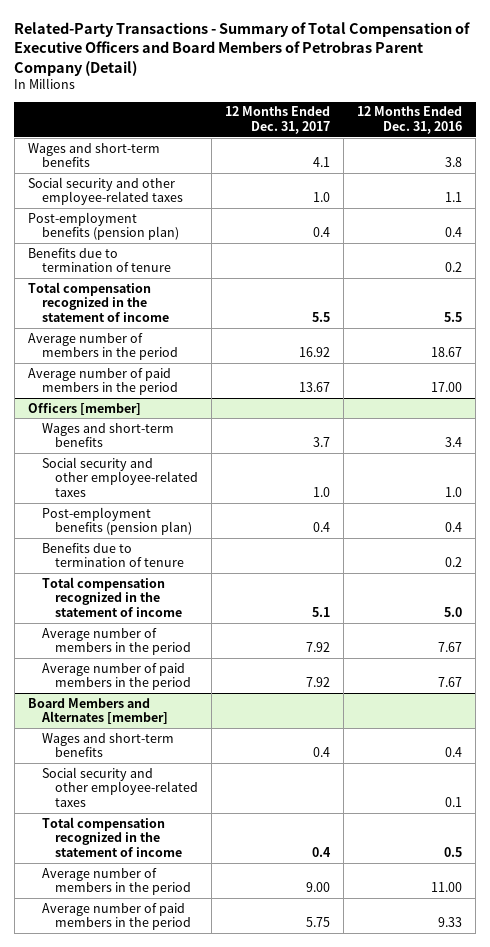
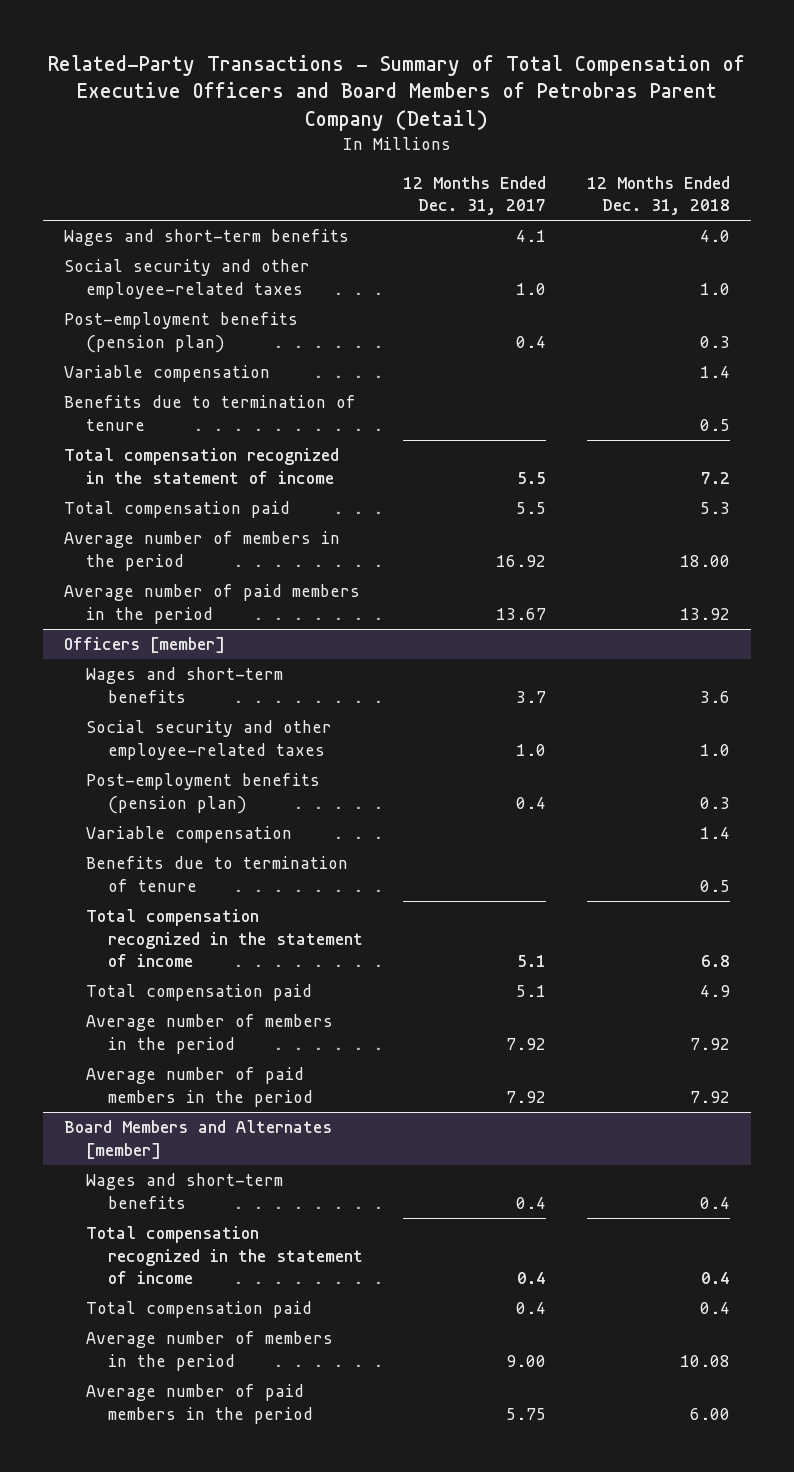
[357,106,463,135] 12 Months Ended Dec. 31, 2016 -> none
none -> [587,175,731,216] 12 Months Ended Dec. 31, 2018
none -> [63,365,270,383] Variable compensation
none -> [63,501,290,519] Total compensation paid
none -> [85,826,292,844] Variable compensation
none -> [85,984,312,1002] Total compensation paid
[41,766,199,808] Social security and other employee-related taxes -> none
none -> [85,1301,312,1319] Total compensation paid

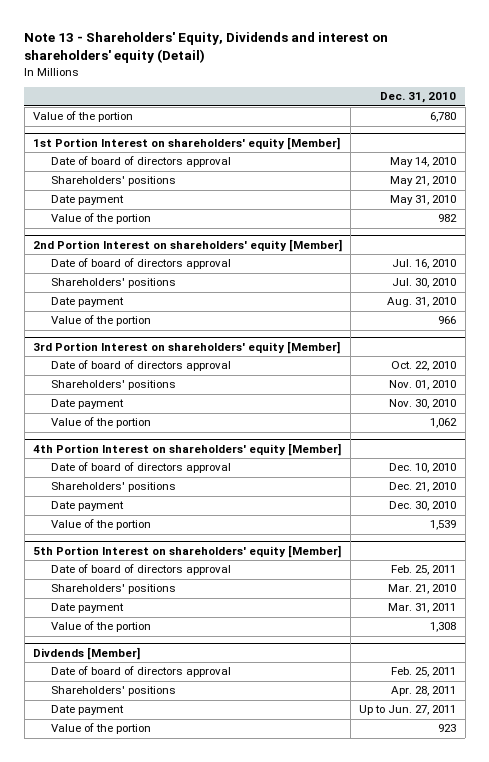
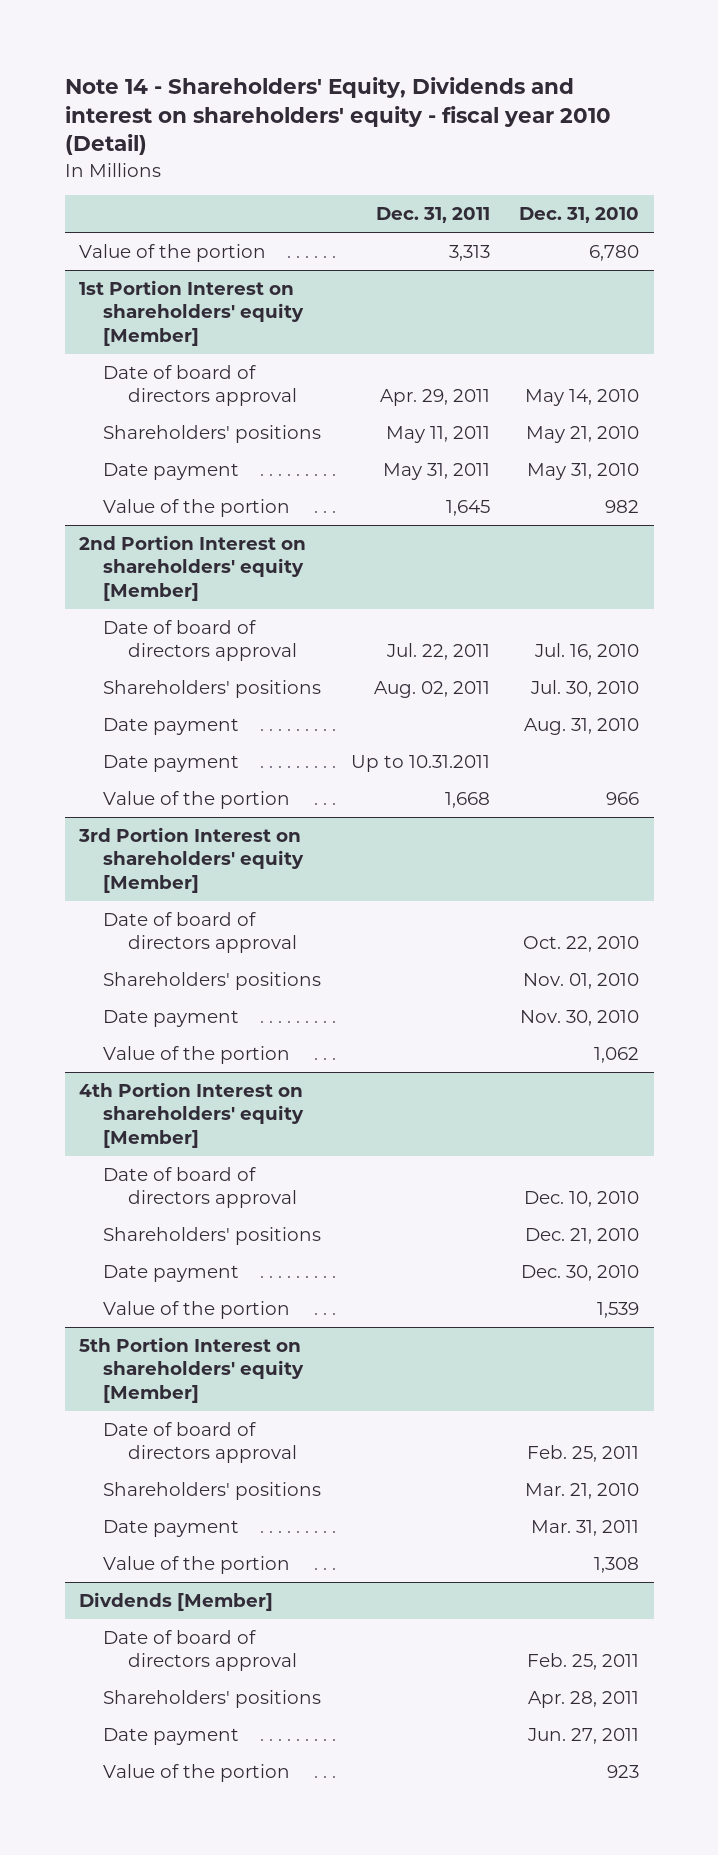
[24,32,389,63] Note 13 - Shareholders' Equity, Dividends and interest on shareholders' equity (Detail) -> [64,76,611,156] Note 14 - Shareholders' Equity, Dividends and interest on shareholders' equity - fiscal year 2010 (Detail)
none -> [375,207,490,224] Dec. 31, 2011
none -> [103,755,240,773] Date payment
[359,705,457,716] Up to Jun. 27, 2011 -> [527,1728,640,1745] Jun. 27, 2011

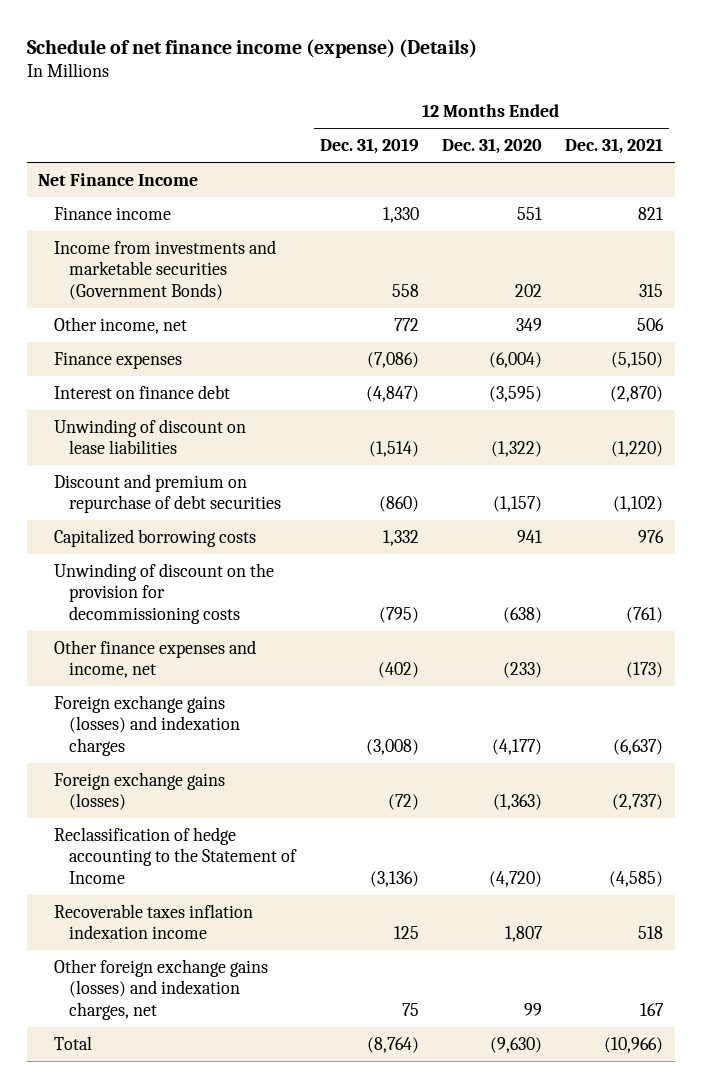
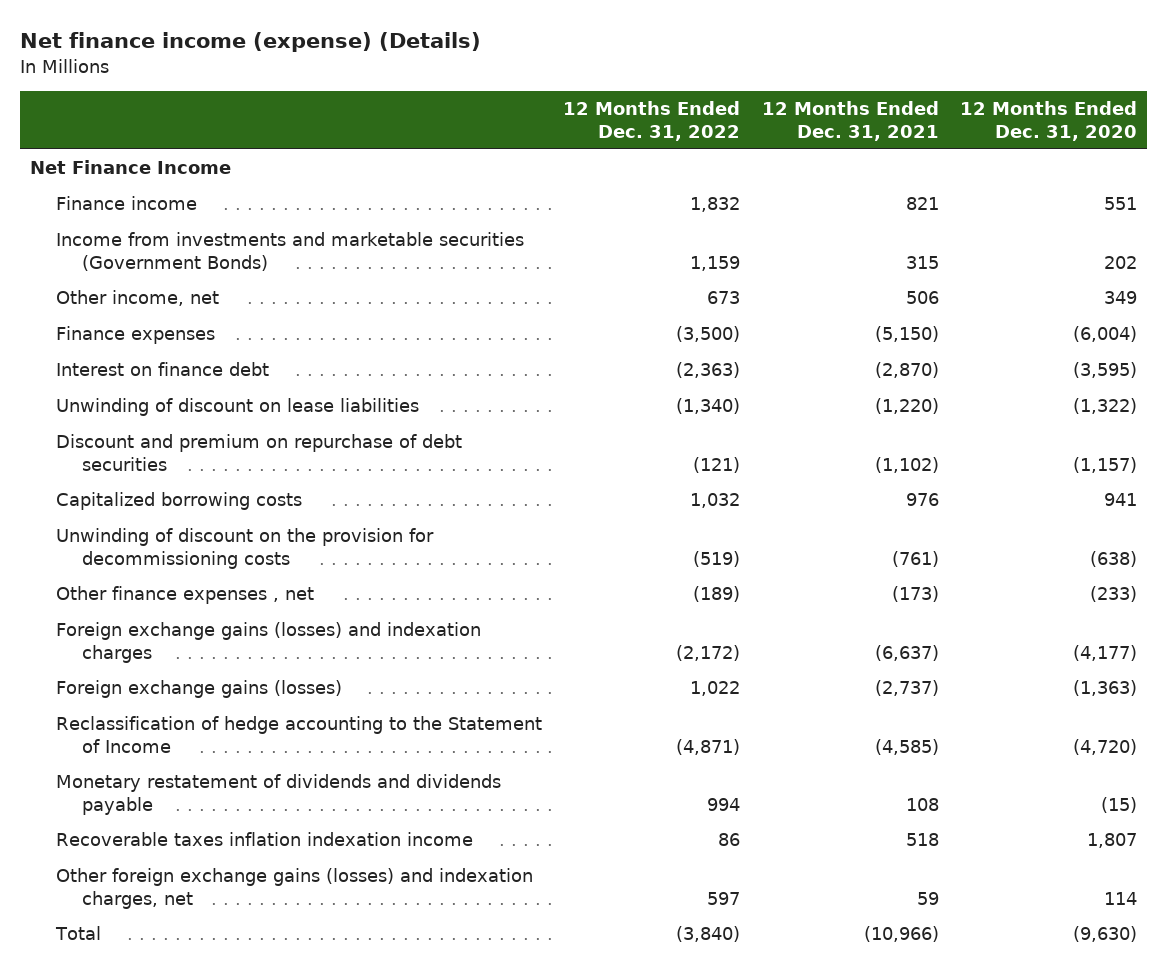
[26,38,477,58] Schedule of net finance income (expense) (Details) -> [19,32,481,53] Net finance income (expense) (Details)
[319,138,419,155] Dec. 31, 2019 -> none
none -> [563,101,741,141] 12 Months Ended Dec. 31, 2022
[53,639,256,679] Other finance expenses and income, net -> [56,586,315,605] Other finance expenses , net
none -> [56,774,502,815] Monetary restatement of dividends and dividends payable
[523,1002,542,1016] 99 -> [1103,891,1137,905] 114
[639,1002,664,1016] 167 -> [916,891,939,905] 59

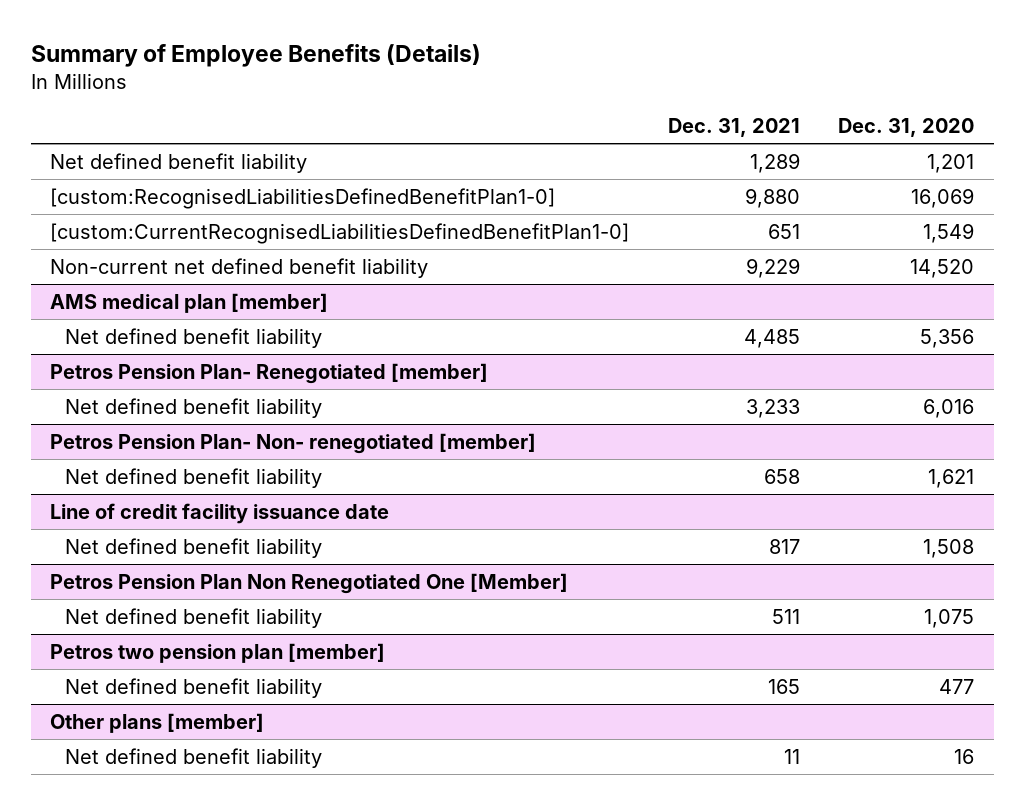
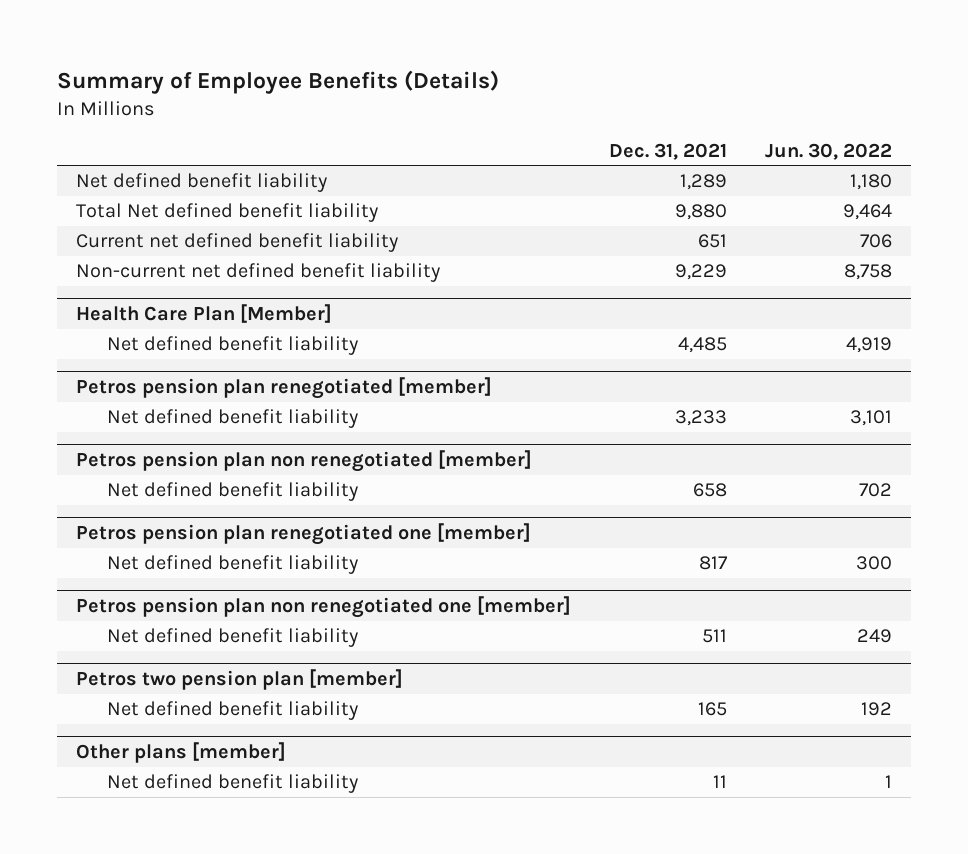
[838,118,975,138] Dec. 31, 2020 -> none
none -> [764,142,892,160] Jun. 30, 2022
[49,187,555,209] [custom:RecognisedLiabilitiesDefinedBenefitPlan1-0] -> [76,203,379,223] Total Net defined benefit liability
[49,222,629,244] [custom:CurrentRecognisedLiabilitiesDefinedBenefitPlan1-0] -> [76,233,399,253] Current net defined benefit liability
[49,292,328,313] AMS medical plan [member] -> none
none -> [76,303,333,323] Health Care Plan [Member]
[49,362,488,384] Petros Pension Plan- Renegotiated [member] -> [76,376,493,399] Petros pension plan renegotiated [member]
[49,432,536,454] Petros Pension Plan- Non- renegotiated [member] -> [76,449,533,472] Petros pension plan non renegotiated [member]
[49,502,389,524] Line of credit facility issuance date -> [76,522,532,545] Petros pension plan renegotiated one [member]
[49,572,568,594] Petros Pension Plan Non Renegotiated One [Member] -> [76,595,572,618] Petros pension plan non renegotiated one [member]

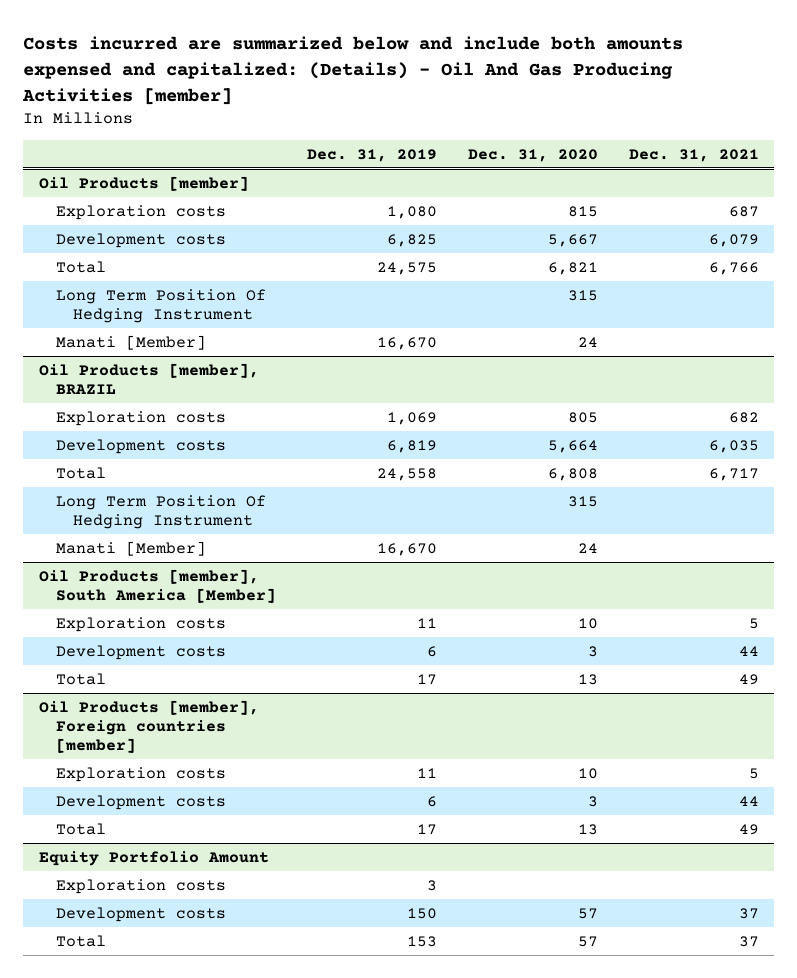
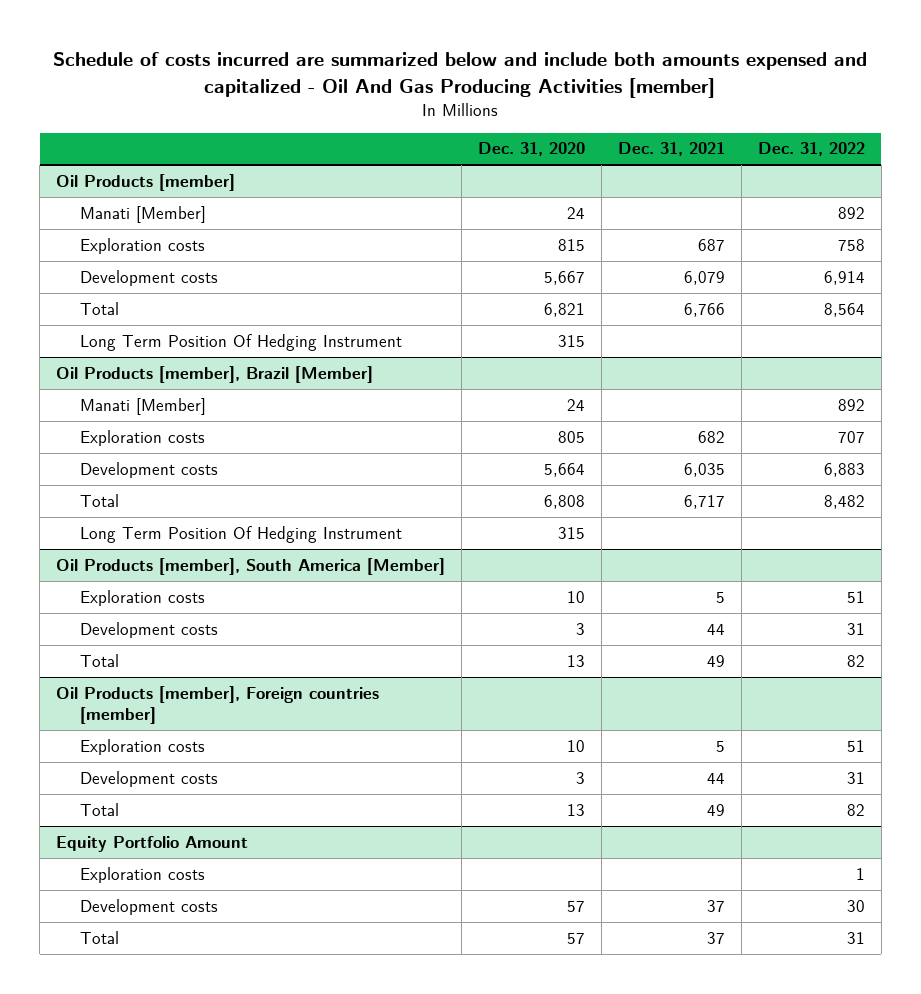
[22,36,684,105] Costs incurred are summarized below and include both amounts expensed and capitalized: (Details) - Oil And Gas Producing Activities [member] -> [53,52,868,98] Schedule of costs incurred are summarized below and include both amounts expensed and capitalized - Oil And Gas Producing Activities [member]
[306,148,437,162] Dec. 31, 2019 -> none
none -> [757,142,865,157] Dec. 31, 2022
none -> [79,205,206,223] Manati [Member]
none -> [56,365,374,383] Oil Products [member], Brazil [Member]
[38,362,259,395] Oil Products [member], BRAZIL -> none
[55,540,206,556] Manati [Member] -> none

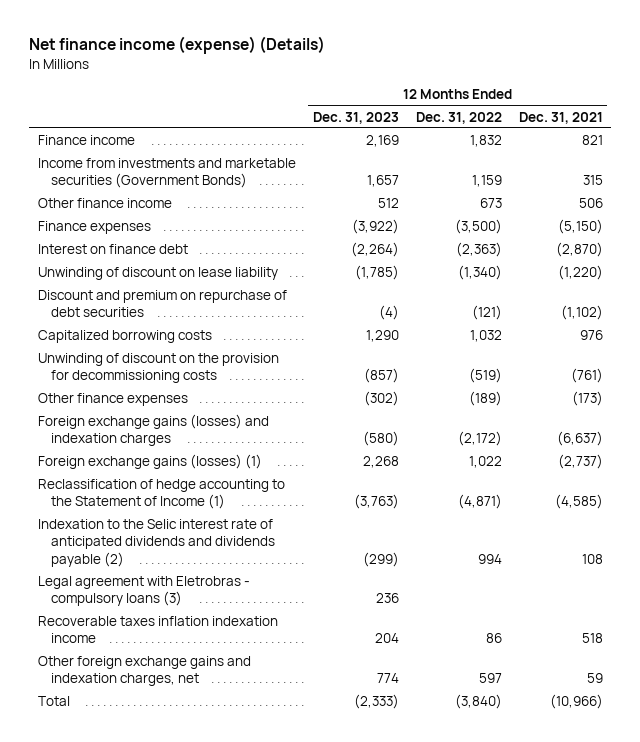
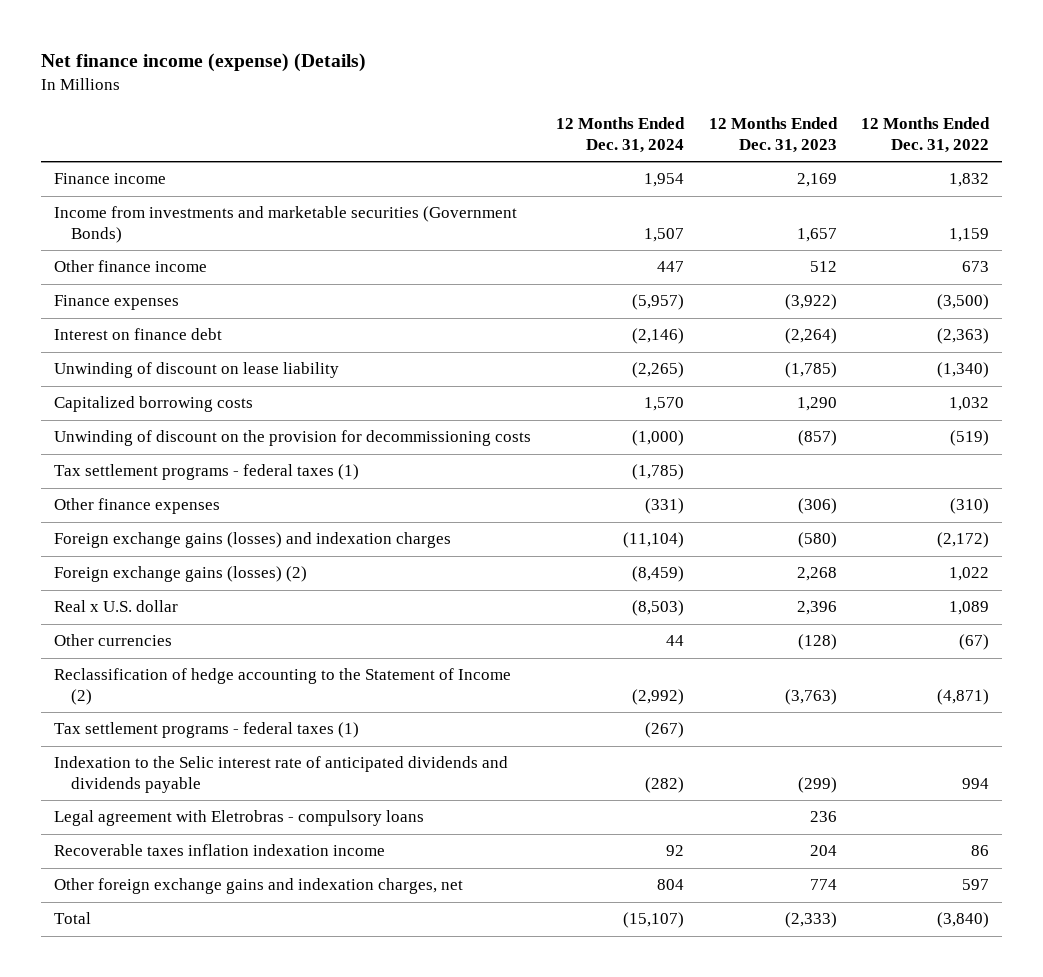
[518,111,603,124] Dec. 31, 2021 -> none
none -> [555,117,685,154] 12 Months Ended Dec. 31, 2024
[37,290,287,318] Discount and premium on repurchase of debt securities -> none
none -> [53,464,359,481] Tax settlement programs - federal taxes (1)
[363,391,399,407] (302) -> [797,498,837,515] (306)
[468,391,502,407] (189) -> [950,498,990,515] (310)
[37,454,262,470] Foreign exchange gains (losses) (1) -> [53,566,307,583] Foreign exchange gains (losses) (2)
none -> [53,600,178,613] Real x U.S. dollar
none -> [53,634,172,647] Other currencies
[37,479,285,510] Reclassification of hedge accounting to the Statement of Income (1) -> [53,668,511,706] Reclassification of hedge accounting to the Statement of Income (2)
none -> [53,722,359,739] Tax settlement programs - federal taxes (1)
[37,519,275,567] Indexation to the Selic interest rate of anticipated dividends and dividends payable (2) -> [53,756,508,794] Indexation to the Selic interest rate of anticipated dividends and dividends payable
[37,576,250,607] Legal agreement with Eletrobras - compulsory loans (3) -> [53,810,424,827] Legal agreement with Eletrobras - compulsory loans

